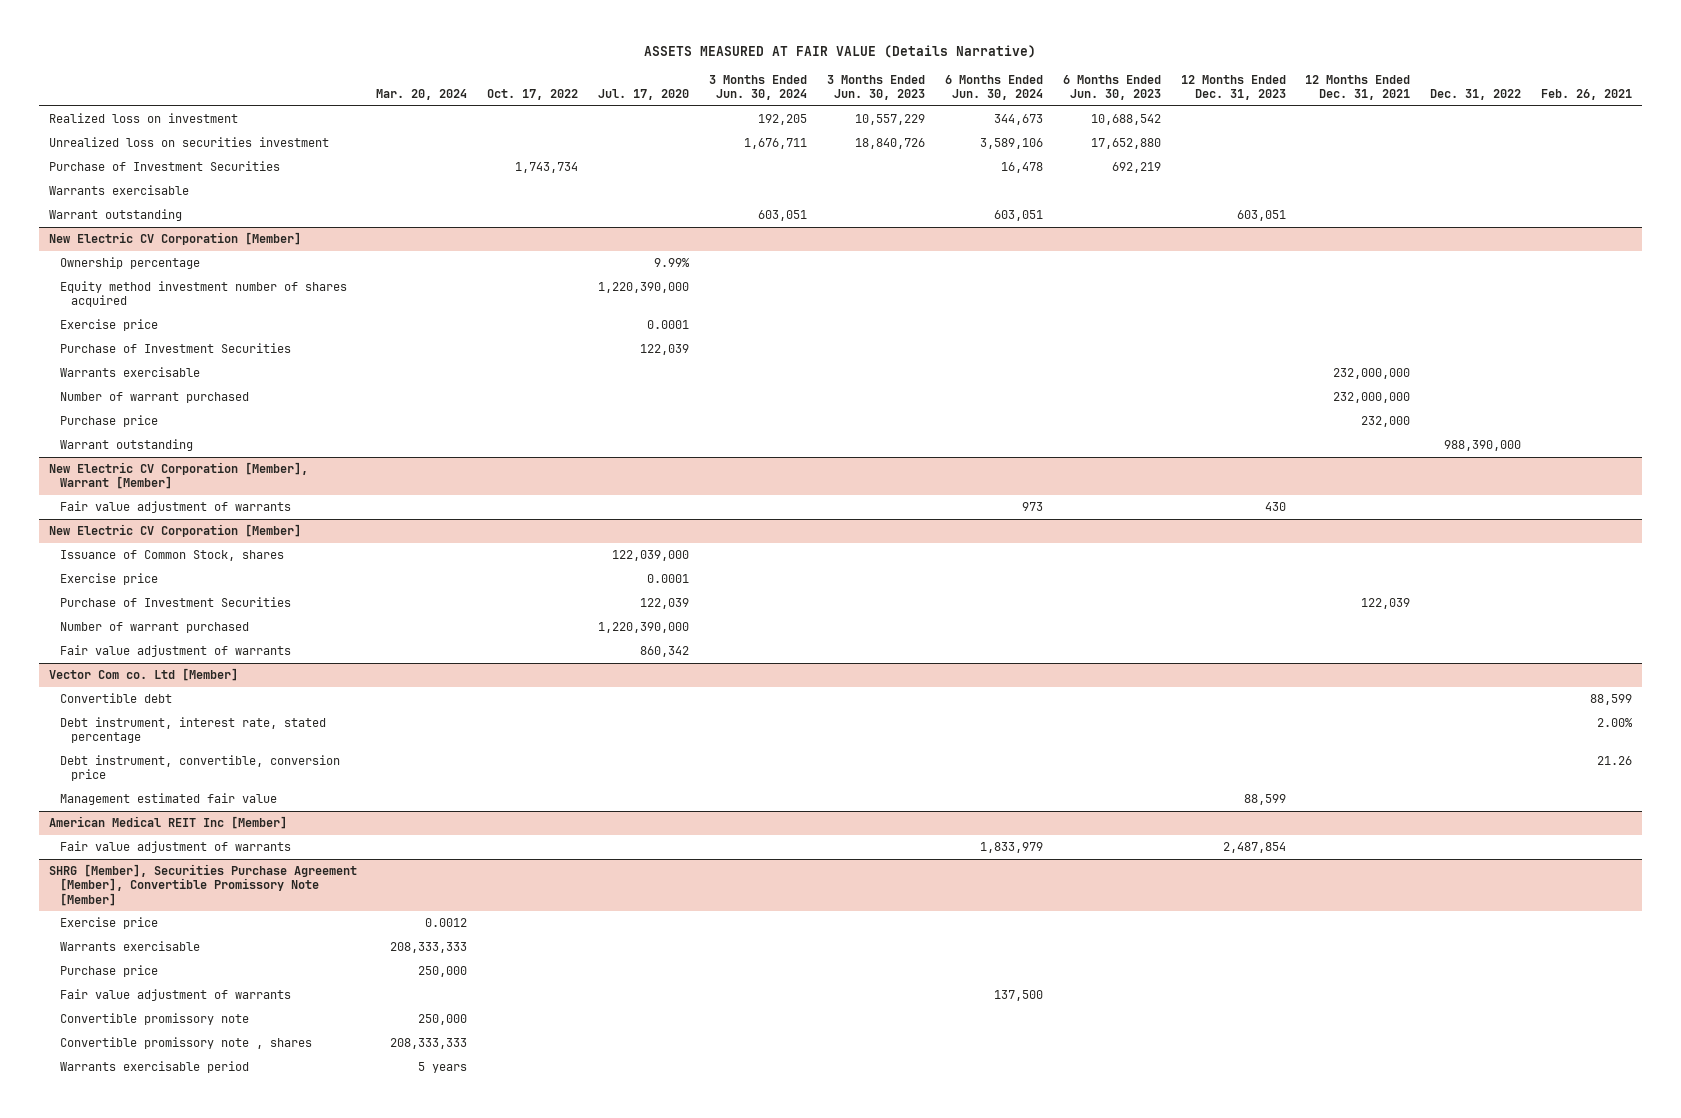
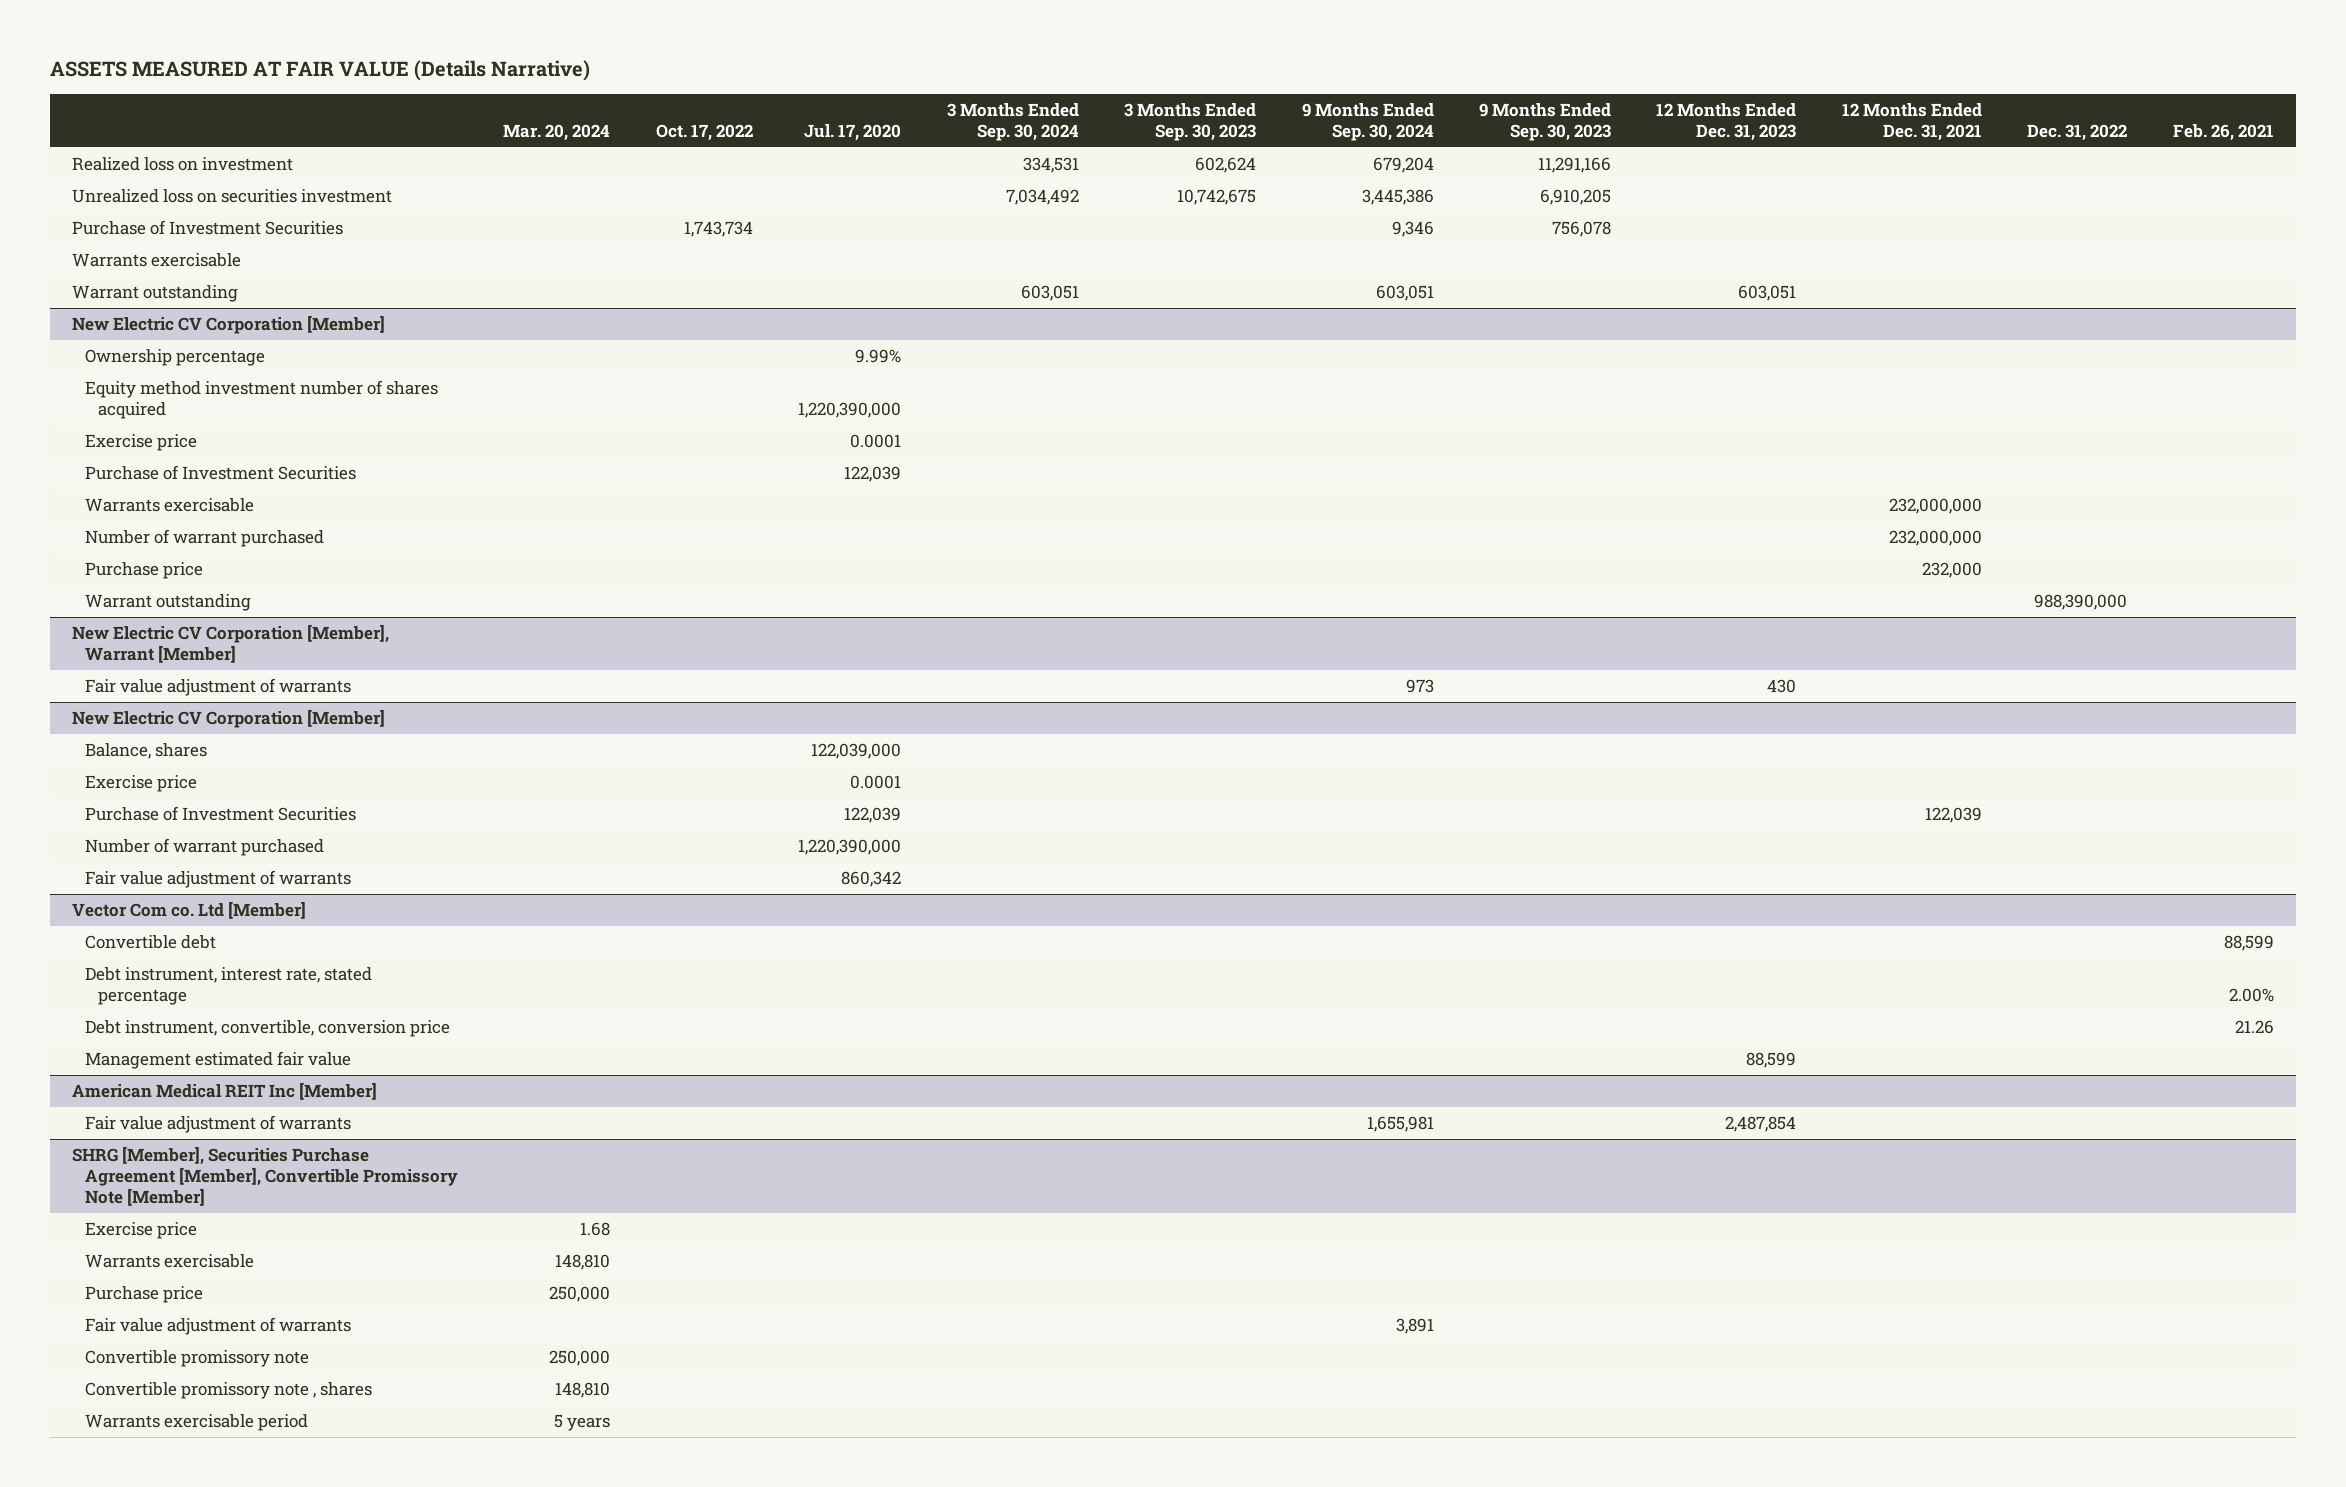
[709,74,808,101] 3 Months Ended Jun. 30, 2024 -> none
[826,74,925,101] 3 Months Ended Jun. 30, 2023 -> none
[944,74,1043,101] 6 Months Ended Jun. 30, 2024 -> none
[1062,74,1161,101] 6 Months Ended Jun. 30, 2023 -> none
none -> [946,102,1079,141] 3 Months Ended Sep. 30, 2024
none -> [1124,102,1257,141] 3 Months Ended Sep. 30, 2023
none -> [1301,102,1434,141] 9 Months Ended Sep. 30, 2024
none -> [1479,102,1612,141] 9 Months Ended Sep. 30, 2023
[59,549,284,561] Issuance of Common Stock, shares -> [84,743,207,760] Balance, shares
[425,917,468,927] 0.0012 -> [580,1222,611,1237] 1.68
[390,941,468,953] 208,333,333 -> [555,1254,611,1271] 148,810
[390,1037,468,1049] 208,333,333 -> [555,1382,611,1399] 148,810

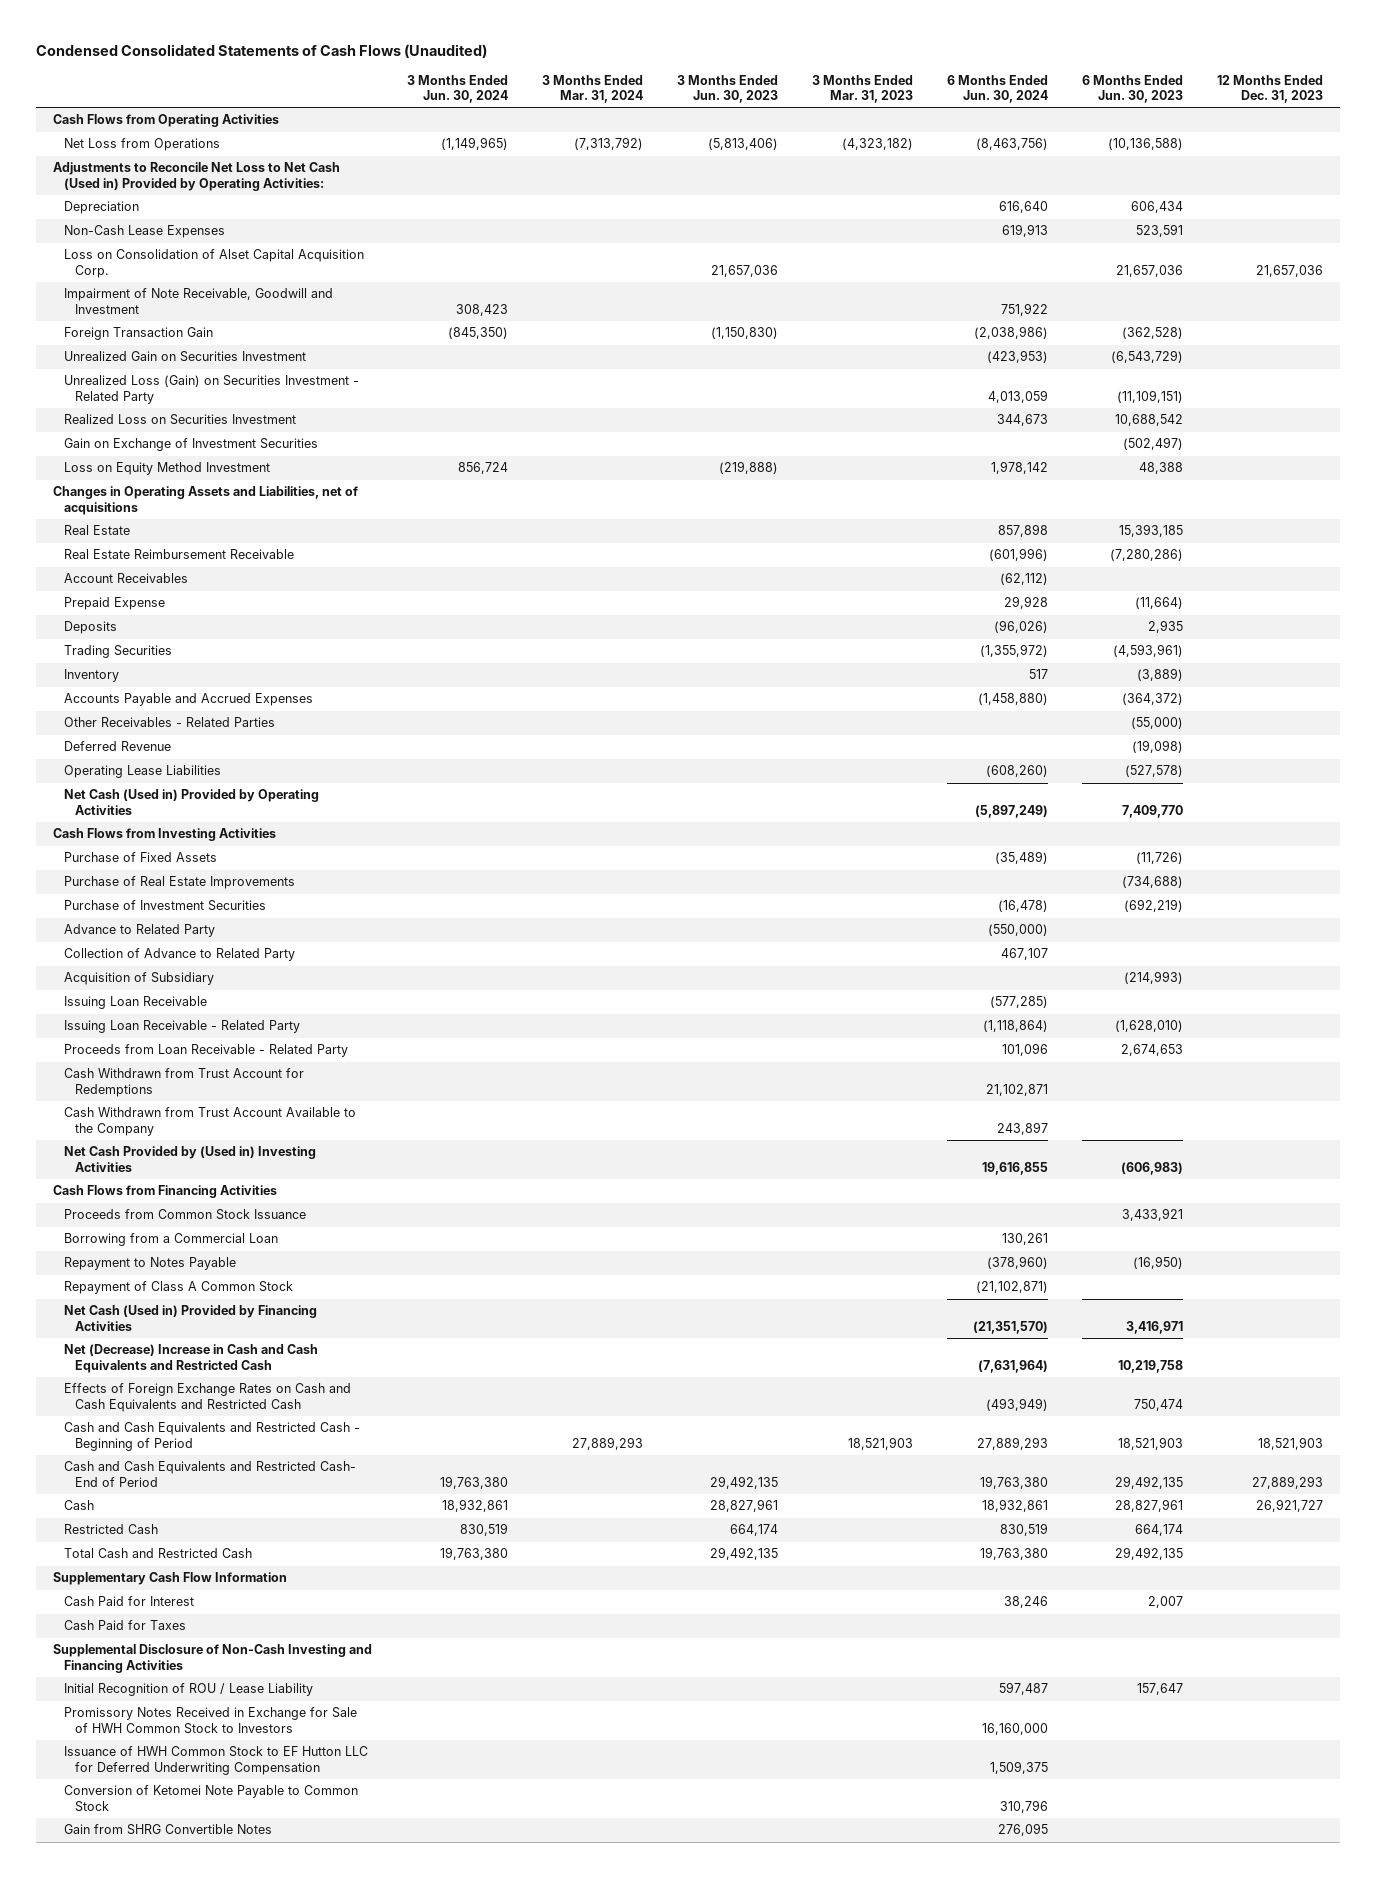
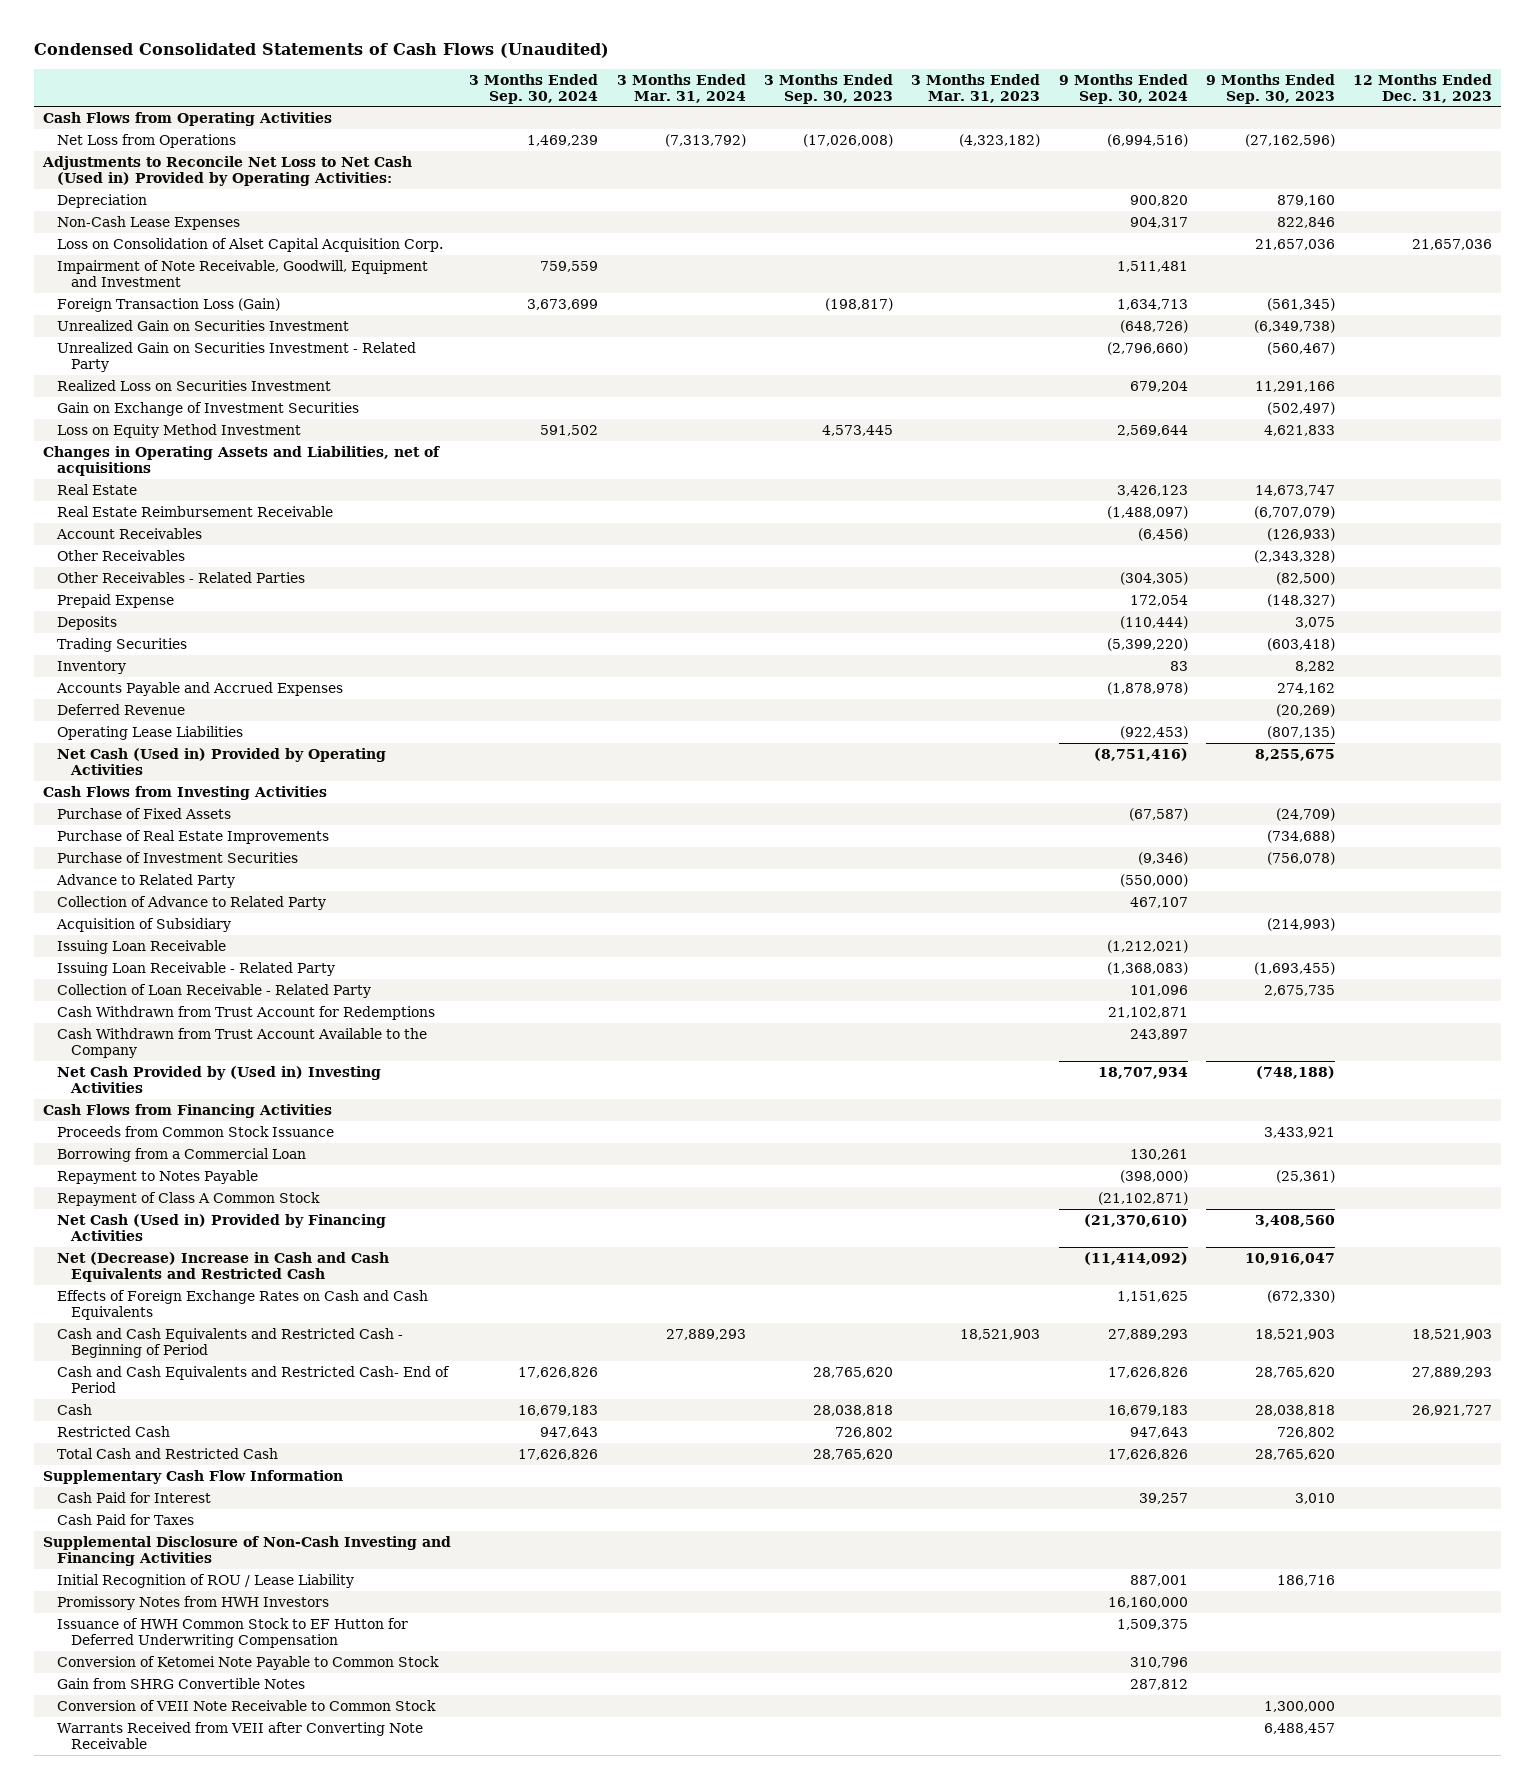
[406,74,508,103] 3 Months Ended Jun. 30, 2024 -> none
[676,74,778,103] 3 Months Ended Jun. 30, 2023 -> none
[946,74,1048,103] 6 Months Ended Jun. 30, 2024 -> none
[1081,74,1183,103] 6 Months Ended Jun. 30, 2023 -> none
none -> [469,73,599,104] 3 Months Ended Sep. 30, 2024
none -> [763,73,893,104] 3 Months Ended Sep. 30, 2023
none -> [1058,73,1188,104] 9 Months Ended Sep. 30, 2024
none -> [1205,73,1335,104] 9 Months Ended Sep. 30, 2023
[64,288,334,314] Impairment of Note Receivable, Goodwill and Investment -> [56,259,428,287] Impairment of Note Receivable, Goodwill, Equipment and Investment
[64,327,214,341] Foreign Transaction Gain -> [56,297,280,312] Foreign Transaction Loss (Gain)
[64,375,360,404] Unrealized Loss (Gain) on Securities Investment - Related Party -> [56,341,416,372] Unrealized Gain on Securities Investment - Related Party
none -> [56,549,185,561] Other Receivables
[64,717,276,728] Other Receivables - Related Parties -> [56,571,305,583] Other Receivables - Related Parties
[64,1044,349,1058] Proceeds from Loan Receivable - Related Party -> [56,983,371,998] Collection of Loan Receivable - Related Party
[64,1383,352,1412] Effects of Foreign Exchange Rates on Cash and Cash Equivalents and Restricted Cash -> [56,1289,428,1320] Effects of Foreign Exchange Rates on Cash and Cash Equivalents
[64,1707,358,1734] Promissory Notes Received in Exchange for Sale of HWH Common Stock to Investors -> [56,1595,329,1610] Promissory Notes from HWH Investors
[64,1746,369,1775] Issuance of HWH Common Stock to EF Hutton LLC for Deferred Underwriting Compensation -> [56,1617,408,1648] Issuance of HWH Common Stock to EF Hutton for Deferred Underwriting Compensation
none -> [56,1699,436,1711] Conversion of VEII Note Receivable to Common Stock
none -> [56,1721,423,1749] Warrants Received from VEII after Converting Note Receivable

